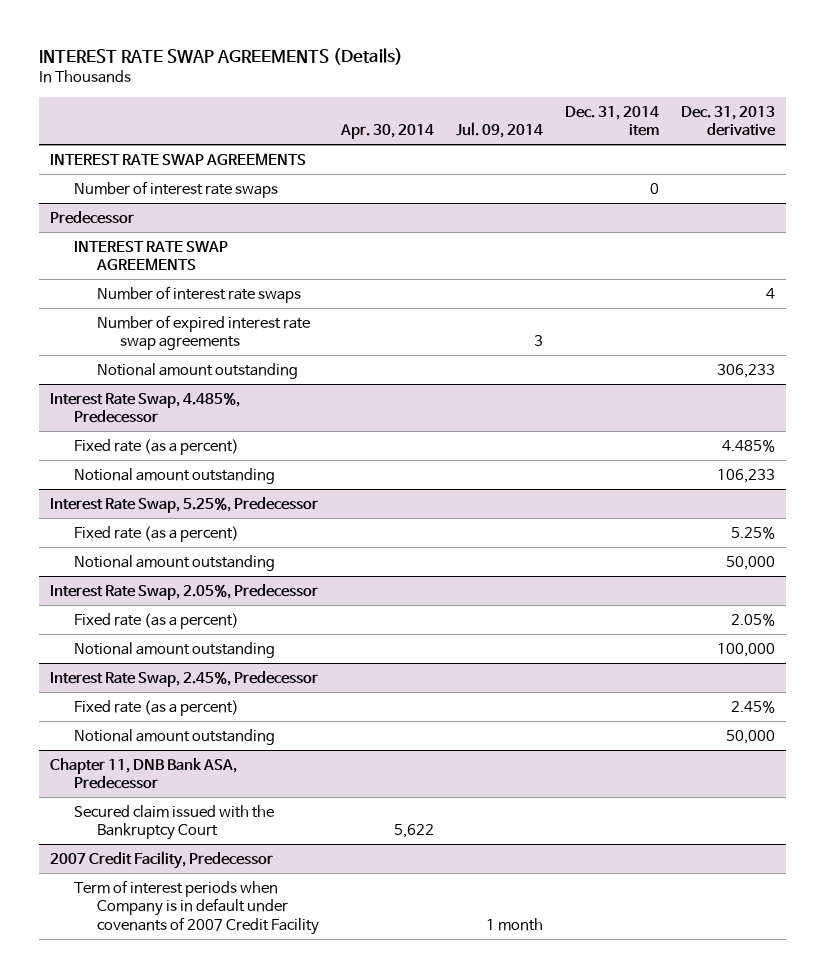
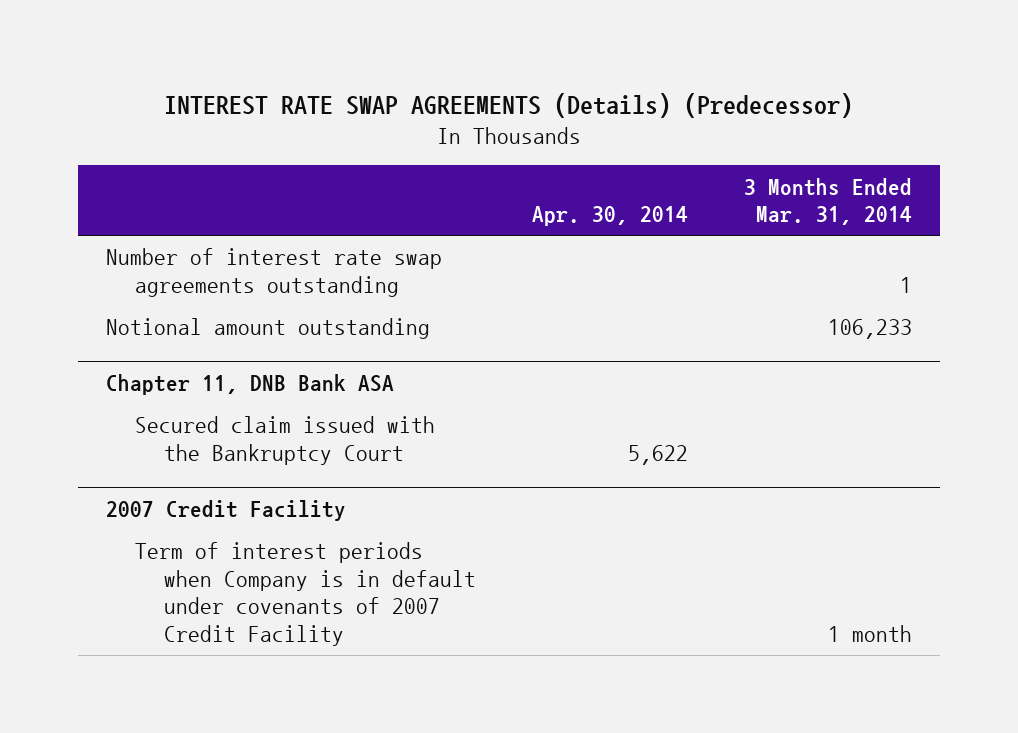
[39,48,404,66] INTEREST RATE SWAP AGREEMENTS (Details) -> [163,92,853,118] INTEREST RATE SWAP AGREEMENTS (Details) (Predecessor)
[455,122,543,139] Jul. 09, 2014 -> none
[564,105,659,137] Dec. 31, 2014 item -> none
[680,105,776,137] Dec. 31, 2013 derivative -> none
none -> [743,177,912,226] 3 Months Ended Mar. 31, 2014
[50,152,307,165] INTEREST RATE SWAP AGREEMENTS -> none
[50,210,135,224] Predecessor -> none
[73,240,228,271] INTEREST RATE SWAP AGREEMENTS -> none
[96,285,301,303] Number of interest rate swaps -> none
[96,314,310,351] Number of expired interest rate swap agreements -> none
[96,362,298,379] Notional amount outstanding -> none
[50,391,241,424] Interest Rate Swap, 4.485%, Predecessor -> none
[73,438,239,455] Fixed rate (as a percent) -> none
[73,467,275,484] Notional amount outstanding -> none
[50,496,319,513] Interest Rate Swap, 5.25%, Predecessor -> none
[73,525,239,542] Fixed rate (as a percent) -> none
[73,554,275,571] Notional amount outstanding -> none
[50,583,319,600] Interest Rate Swap, 2.05%, Predecessor -> none
[73,612,239,629] Fixed rate (as a percent) -> none
[73,641,275,658] Notional amount outstanding -> none
[50,670,319,687] Interest Rate Swap, 2.45%, Predecessor -> none
[73,699,239,716] Fixed rate (as a percent) -> none
[73,728,275,745] Notional amount outstanding -> none
[73,180,278,198] Number of interest rate swaps -> [105,248,442,297] Number of interest rate swap agreements outstanding
none -> [105,318,430,340] Notional amount outstanding
[50,757,238,790] Chapter 11, DNB Bank ASA, Predecessor -> [105,374,394,396] Chapter 11, DNB Bank ASA
[50,850,274,869] 2007 Credit Facility, Predecessor -> [105,500,346,522] 2007 Credit Facility

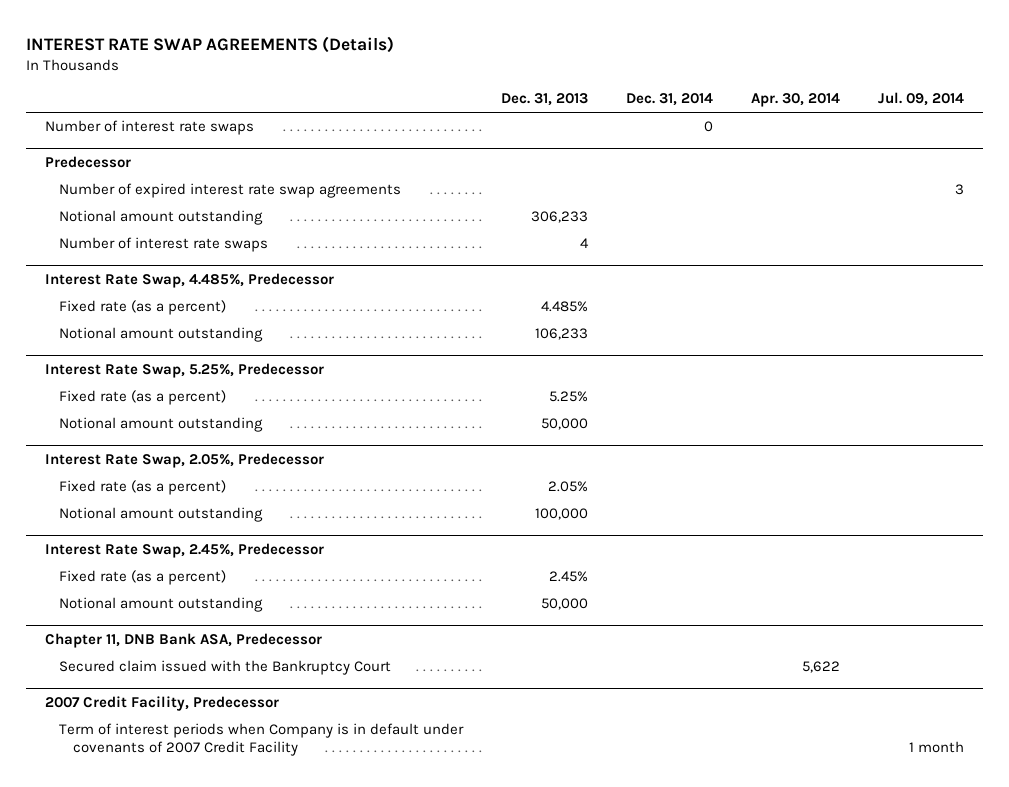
[163,92,853,118] INTEREST RATE SWAP AGREEMENTS (Details) (Predecessor) -> [26,35,395,53] INTEREST RATE SWAP AGREEMENTS (Details)
[743,177,912,226] 3 Months Ended Mar. 31, 2014 -> none
none -> [501,93,589,107] Dec. 31, 2013
none -> [626,93,714,107] Dec. 31, 2014
none -> [877,92,964,107] Jul. 09, 2014
[105,318,430,340] Notional amount outstanding -> none
[105,248,442,297] Number of interest rate swap agreements outstanding -> [45,120,255,136] Number of interest rate swaps
none -> [45,156,132,169] Predecessor
none -> [59,183,402,199] Number of expired interest rate swap agreements
none -> [59,210,264,226] Notional amount outstanding
none -> [59,237,269,253] Number of interest rate swaps
none -> [45,273,335,289] Interest Rate Swap, 4.485%, Predecessor
none -> [59,300,227,316] Fixed rate (as a percent)
none -> [59,327,264,343] Notional amount outstanding
none -> [45,363,325,379] Interest Rate Swap, 5.25%, Predecessor
none -> [59,390,227,406] Fixed rate (as a percent)
none -> [59,417,264,433] Notional amount outstanding
none -> [45,453,325,469] Interest Rate Swap, 2.05%, Predecessor
none -> [59,480,227,496] Fixed rate (as a percent)
none -> [59,507,264,523] Notional amount outstanding
none -> [45,543,325,559] Interest Rate Swap, 2.45%, Predecessor
none -> [59,570,227,586] Fixed rate (as a percent)
none -> [59,597,264,613] Notional amount outstanding
[105,374,394,396] Chapter 11, DNB Bank ASA -> [45,633,323,649] Chapter 11, DNB Bank ASA, Predecessor
[105,500,346,522] 2007 Credit Facility -> [45,696,280,712] 2007 Credit Facility, Predecessor

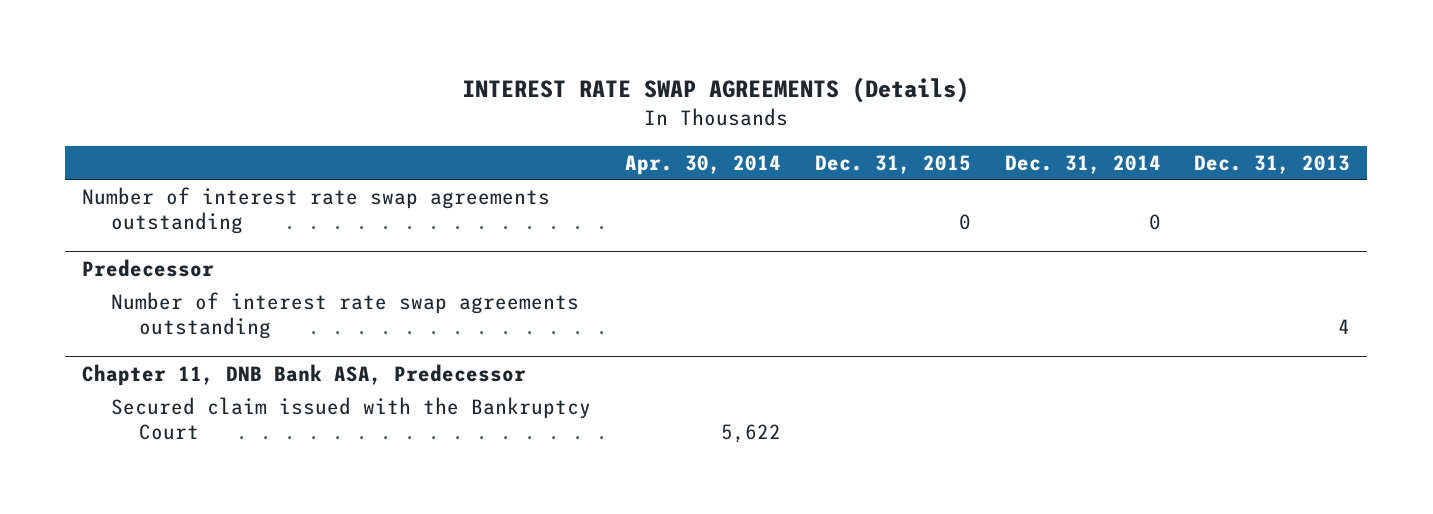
[877,92,964,107] Jul. 09, 2014 -> none
none -> [814,154,971,174] Dec. 31, 2015
[45,120,255,136] Number of interest rate swaps -> [82,187,551,235] Number of interest rate swap agreements outstanding
[59,183,402,199] Number of expired interest rate swap agreements -> none
[59,210,264,226] Notional amount outstanding -> none
[45,273,335,289] Interest Rate Swap, 4.485%, Predecessor -> none
[59,300,227,316] Fixed rate (as a percent) -> none
[59,327,264,343] Notional amount outstanding -> none
[45,363,325,379] Interest Rate Swap, 5.25%, Predecessor -> none
[59,390,227,406] Fixed rate (as a percent) -> none
[59,417,264,433] Notional amount outstanding -> none
[45,453,325,469] Interest Rate Swap, 2.05%, Predecessor -> none
[59,480,227,496] Fixed rate (as a percent) -> none
[59,507,264,523] Notional amount outstanding -> none
[45,543,325,559] Interest Rate Swap, 2.45%, Predecessor -> none
[59,570,227,586] Fixed rate (as a percent) -> none
[59,597,264,613] Notional amount outstanding -> none
[59,237,269,253] Number of interest rate swaps -> [110,292,579,340] Number of interest rate swap agreements outstanding
[45,696,280,712] 2007 Credit Facility, Predecessor -> none
[59,723,465,756] Term of interest periods when Company is in default under covenants of 2007 Credit Facility -> none

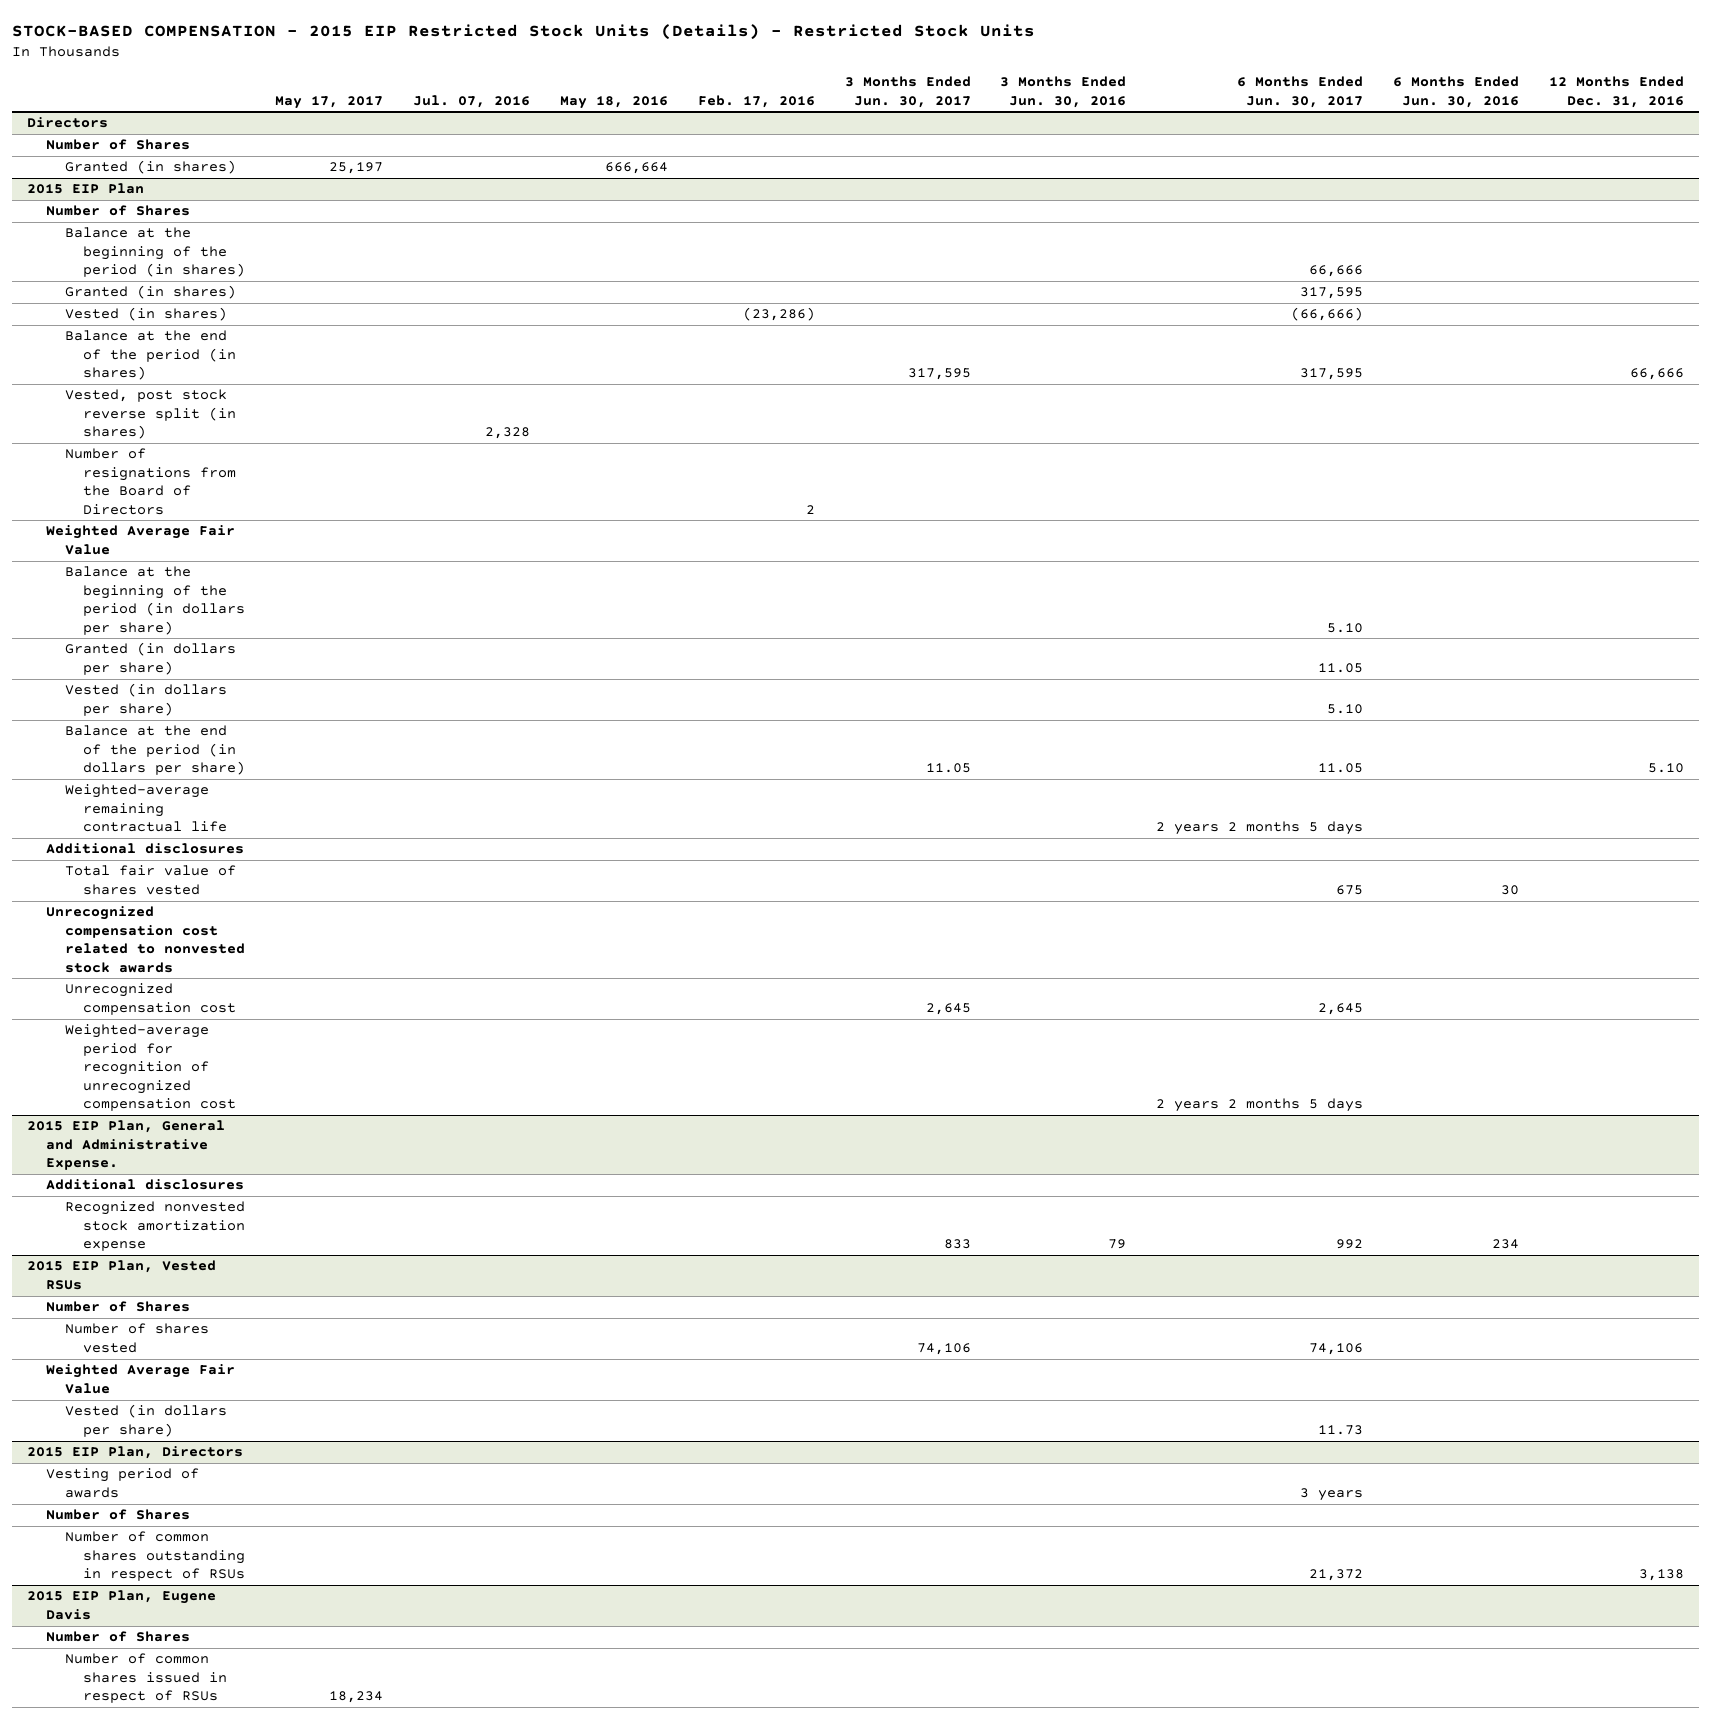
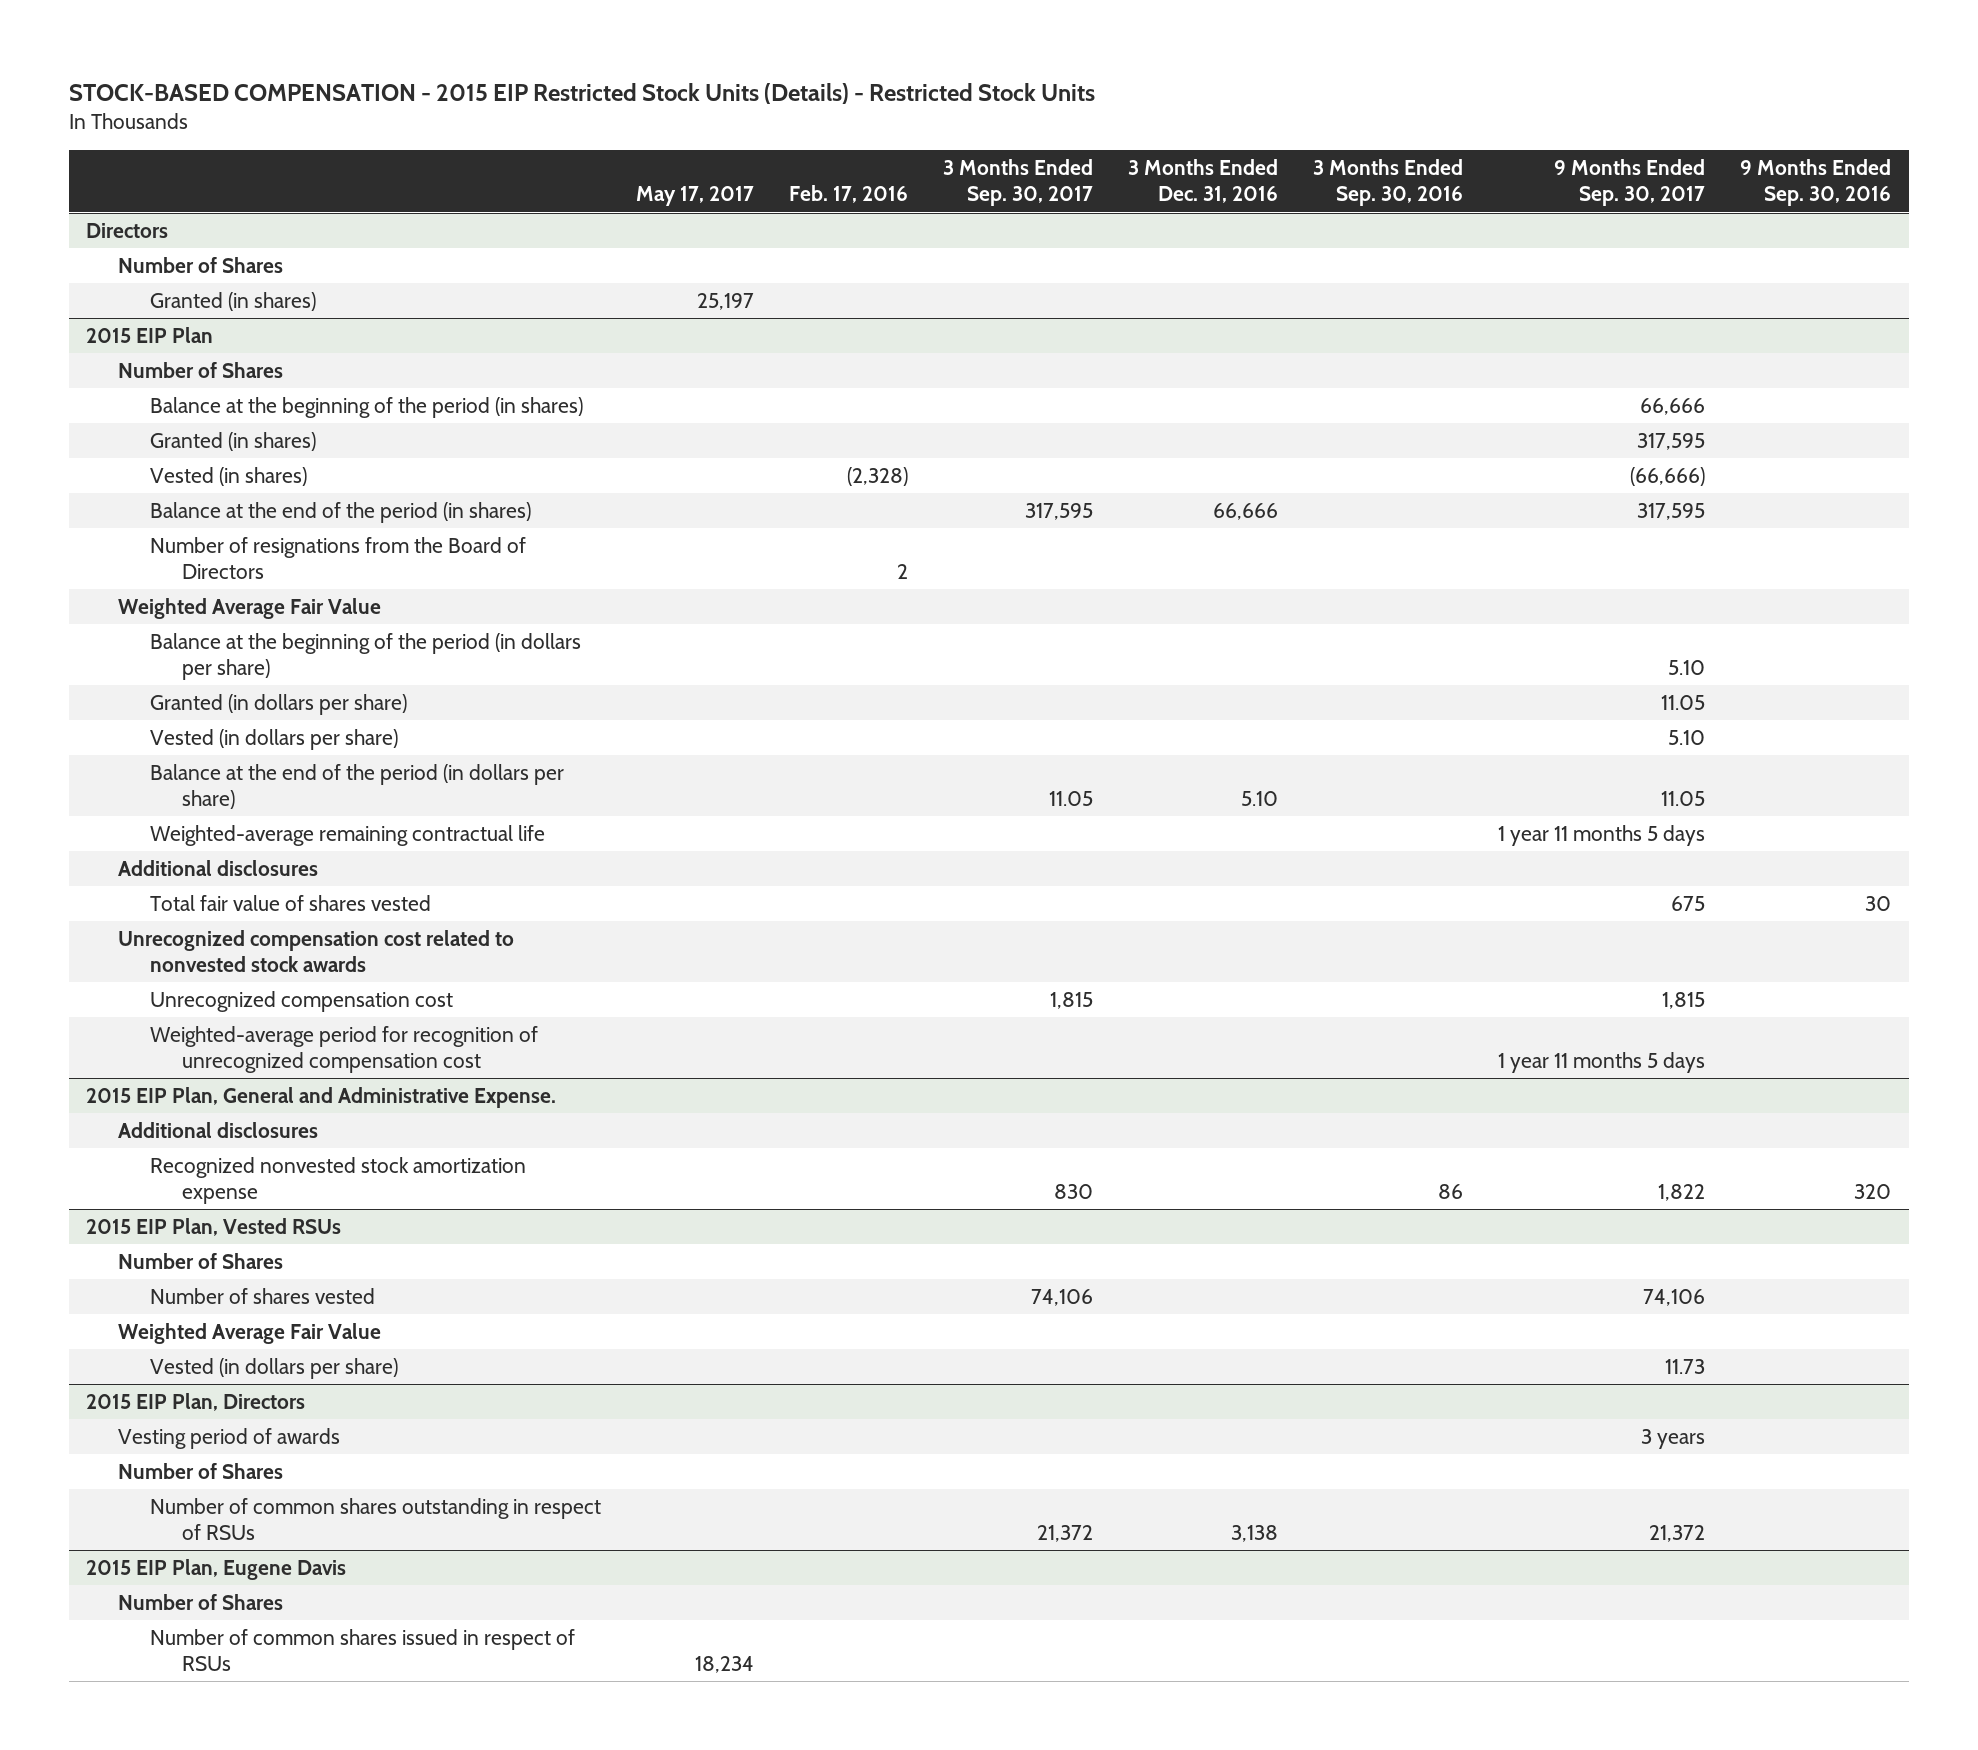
[413,94,531,108] Jul. 07, 2016 -> none
[559,95,668,109] May 18, 2016 -> none
[844,76,971,108] 3 Months Ended Jun. 30, 2017 -> none
[1000,76,1127,108] 3 Months Ended Jun. 30, 2016 -> none
[1237,76,1364,108] 6 Months Ended Jun. 30, 2017 -> none
[1393,76,1520,108] 6 Months Ended Jun. 30, 2016 -> none
[1549,76,1685,108] 12 Months Ended Dec. 31, 2016 -> none
none -> [943,158,1094,207] 3 Months Ended Sep. 30, 2017
none -> [1128,158,1279,204] 3 Months Ended Dec. 31, 2016
none -> [1313,158,1464,207] 3 Months Ended Sep. 30, 2016
none -> [1554,158,1706,207] 9 Months Ended Sep. 30, 2017
none -> [1740,158,1892,207] 9 Months Ended Sep. 30, 2016
[742,307,815,322] (23,286) -> [847,466,909,486] (2,328)
[64,389,237,440] Vested, post stock reverse split (in shares) -> none

